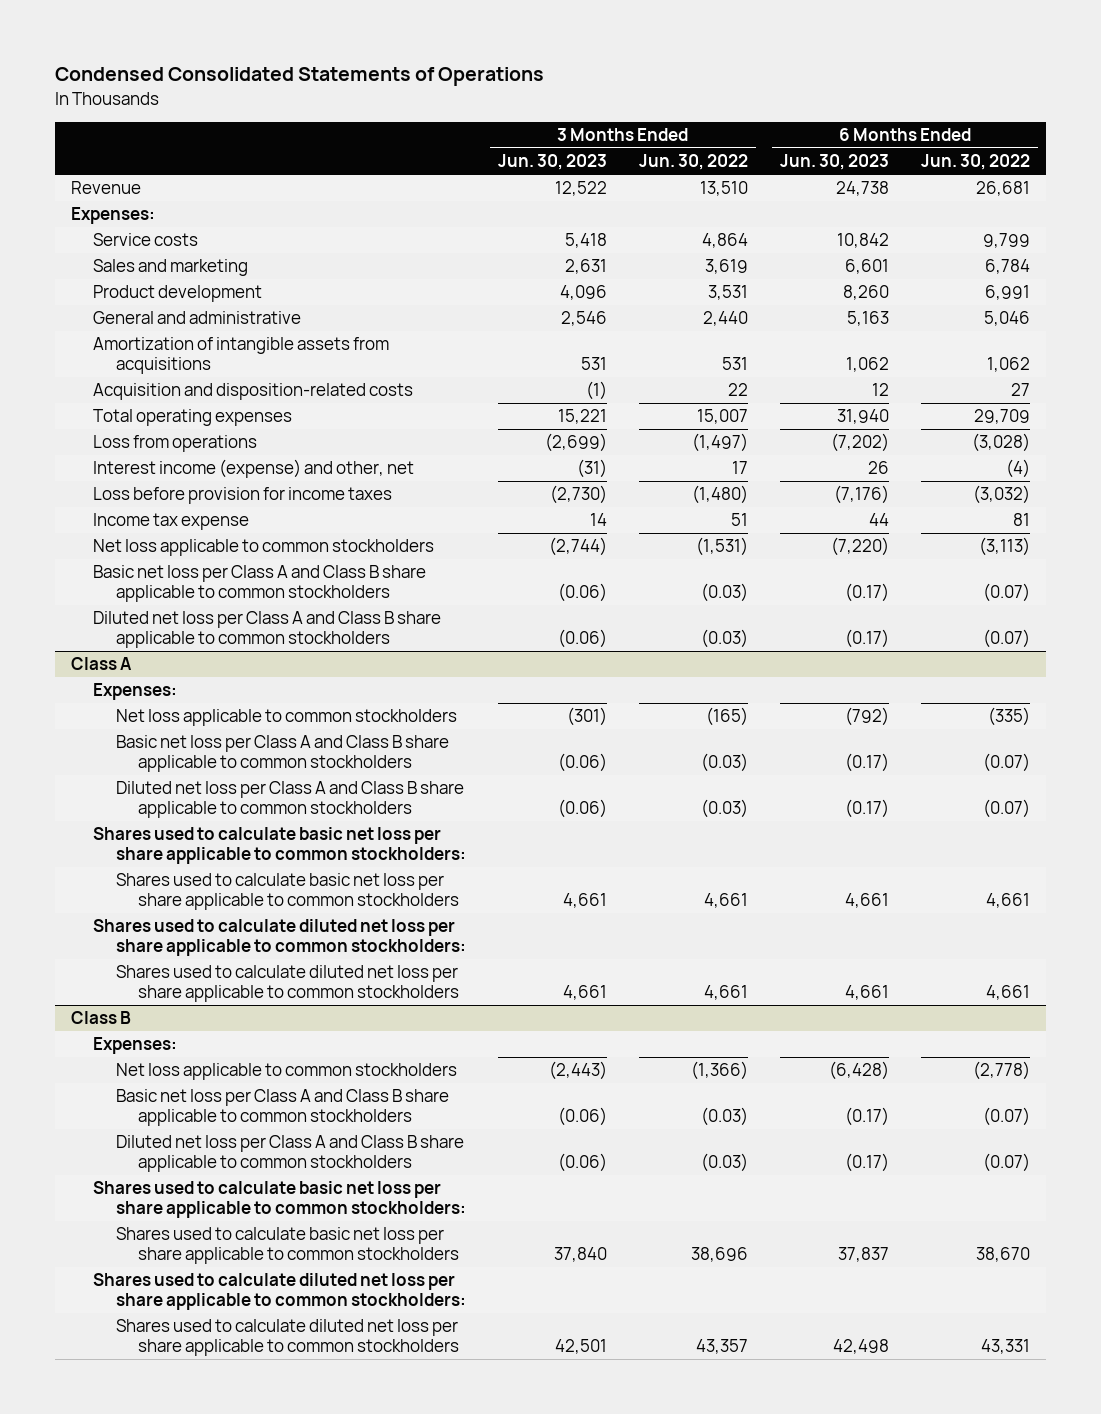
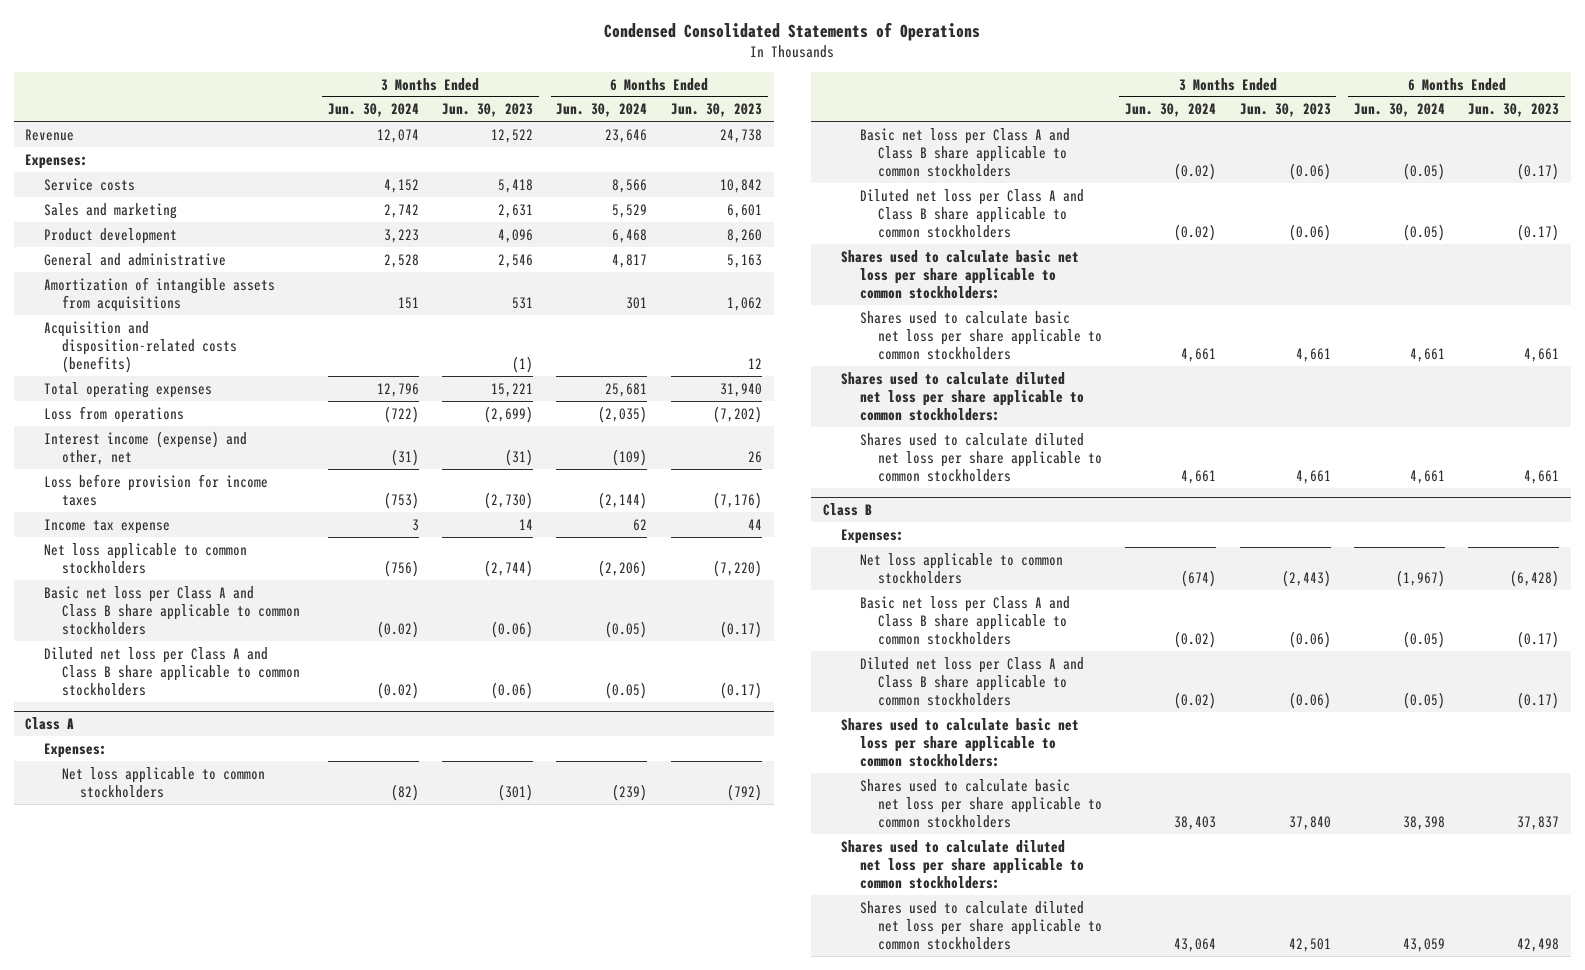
[638,154,748,171] Jun. 30, 2022 -> none
[920,154,1030,171] Jun. 30, 2022 -> none
none -> [327,103,419,118] Jun. 30, 2024
none -> [556,103,648,118] Jun. 30, 2024
[93,383,414,401] Acquisition and disposition-related costs -> [43,320,238,374] Acquisition and disposition-related costs (benefits)

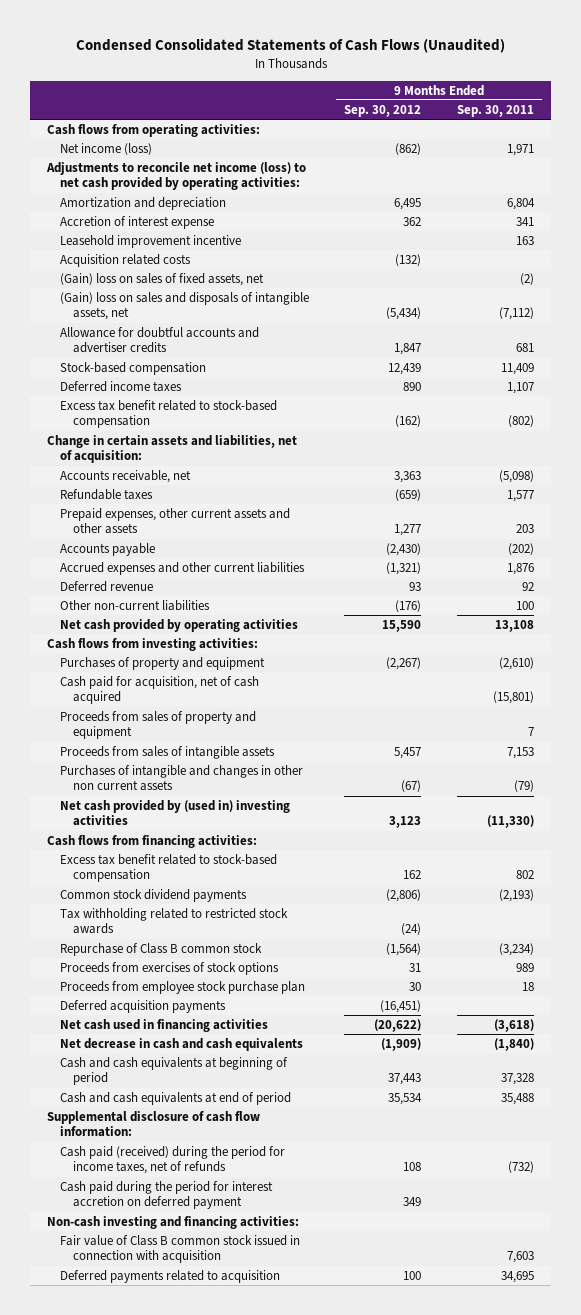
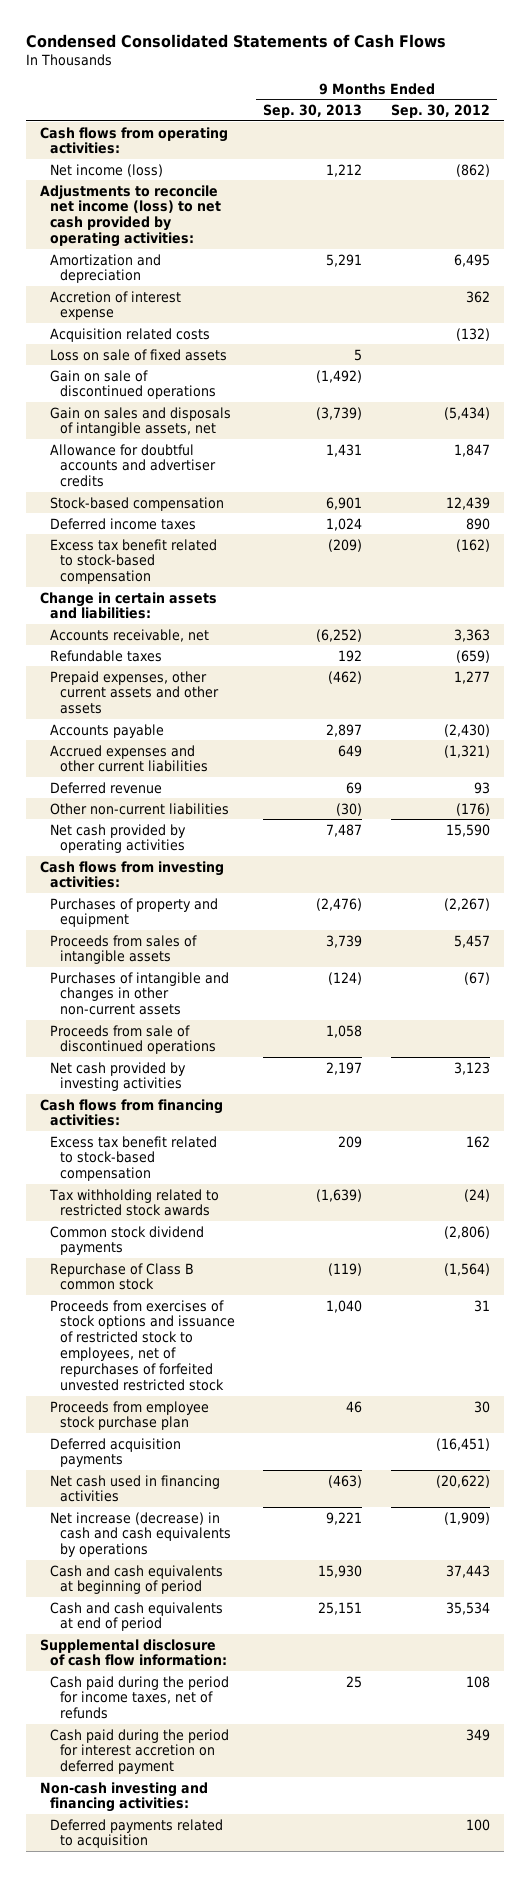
[75,38,505,54] Condensed Consolidated Statements of Cash Flows (Unaudited) -> [25,33,446,48] Condensed Consolidated Statements of Cash Flows
[456,104,534,117] Sep. 30, 2011 -> none
none -> [263,104,363,119] Sep. 30, 2013
[60,234,242,248] Leasehold improvement incentive -> none
[60,272,265,286] (Gain) loss on sales of fixed assets, net -> [49,348,227,361] Loss on sale of fixed assets
none -> [49,369,216,400] Gain on sale of discontinued operations
[60,291,310,321] (Gain) loss on sales and disposals of intangible assets, net -> [49,406,231,437] Gain on sales and disposals of intangible assets, net
[47,434,298,464] Change in certain assets and liabilities, net of acquisition: -> [39,591,217,620] Change in certain assets and liabilities:
[60,675,260,705] Cash paid for acquisition, net of cash acquired -> none
[60,710,257,740] Proceeds from sales of property and equipment -> none
[60,764,304,792] Purchases of intangible and changes in other non current assets -> [49,971,229,1016] Purchases of intangible and changes in other non-current assets
none -> [49,1024,216,1055] Proceeds from sale of discontinued operations
[60,799,291,827] Net cash provided by (used in) investing activities -> [49,1061,186,1092] Net cash provided by investing activities
[60,888,248,902] Common stock dividend payments -> [49,1225,204,1256] Common stock dividend payments
[60,961,280,975] Proceeds from exercises of stock options -> none
none -> [49,1299,235,1392] Proceeds from exercises of stock options and issuance of restricted stock to employees, net of repurchases of forfeited unvested restricted stock
[60,1037,304,1051] Net decrease in cash and cash equivalents -> [49,1511,231,1558] Net increase (decrease) in cash and cash equivalents by operations
[60,1145,286,1175] Cash paid (received) during the period for income taxes, net of refunds -> [49,1675,229,1720] Cash paid during the period for income taxes, net of refunds
[60,1234,301,1264] Fair value of Class B common stock issued in connection with acquisition -> none

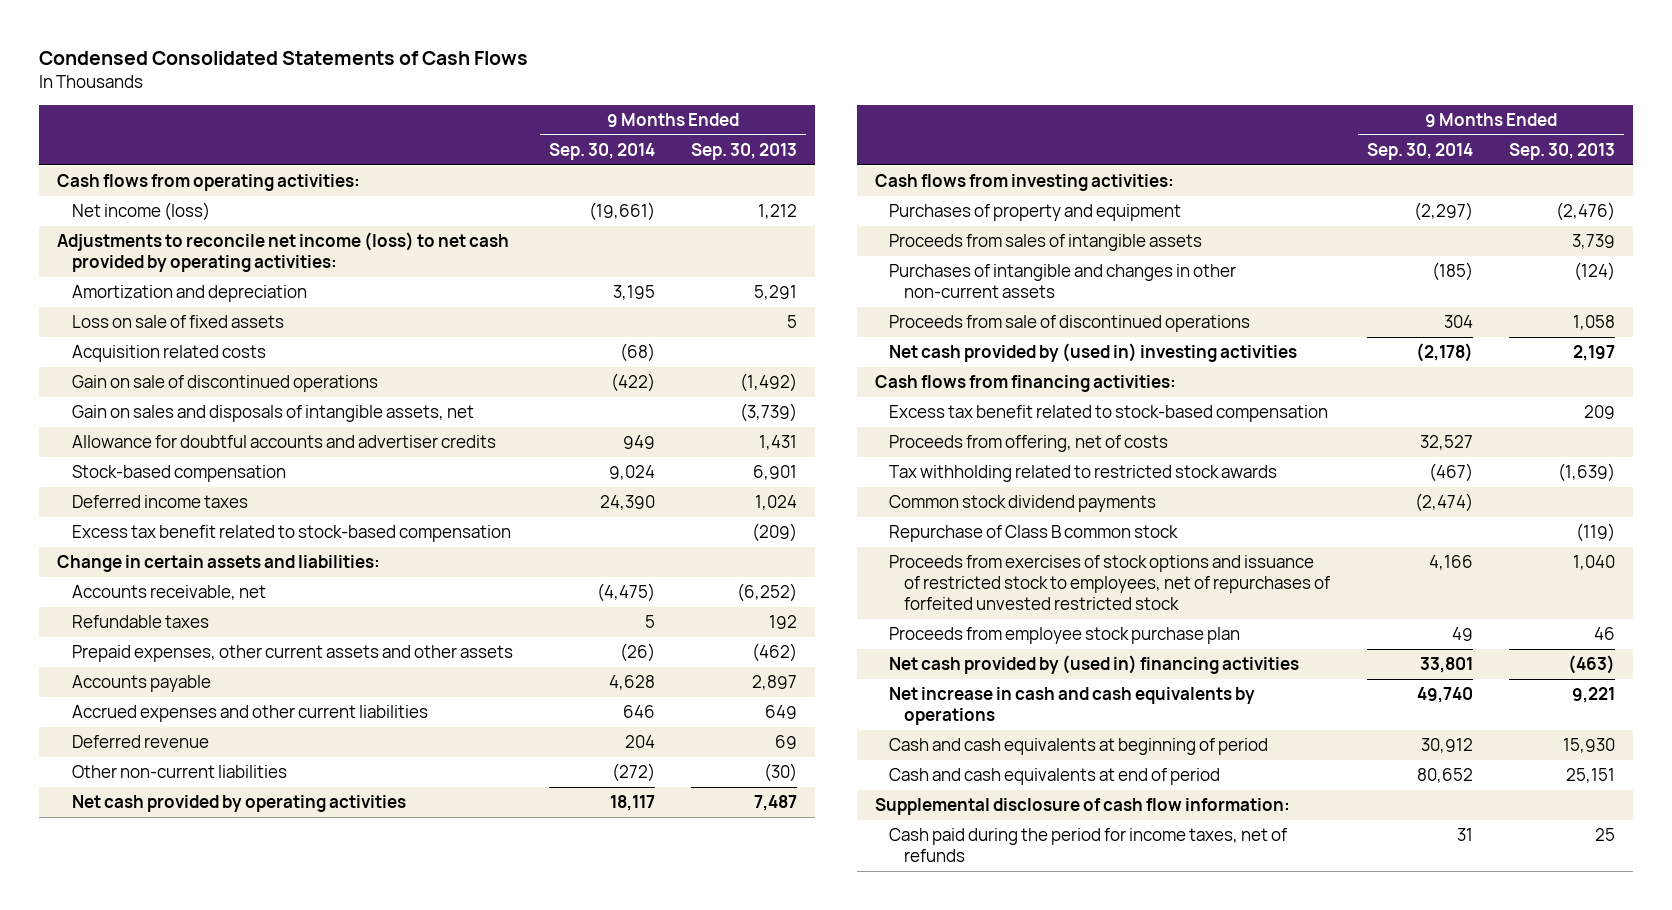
[390,104,490,119] Sep. 30, 2012 -> none
none -> [548,142,655,160] Sep. 30, 2014
[49,290,181,321] Accretion of interest expense -> none
[49,327,210,342] Acquisition related costs -> [71,345,266,363] Acquisition related costs
[49,1061,186,1092] Net cash provided by investing activities -> [889,343,1298,363] Net cash provided by (used in) investing activities
none -> [889,435,1169,453] Proceeds from offering, net of costs
[49,1437,181,1468] Deferred acquisition payments -> none
[49,1474,220,1503] Net cash used in financing activities -> [889,655,1300,675] Net cash provided by (used in) financing activities
[49,1511,231,1558] Net increase (decrease) in cash and cash equivalents by operations -> [889,687,1256,725] Net increase in cash and cash equivalents by operations
[49,1728,229,1775] Cash paid during the period for interest accretion on deferred payment -> none
[39,1781,208,1813] Non-cash investing and financing activities: -> none
[49,1818,223,1849] Deferred payments related to acquisition -> none

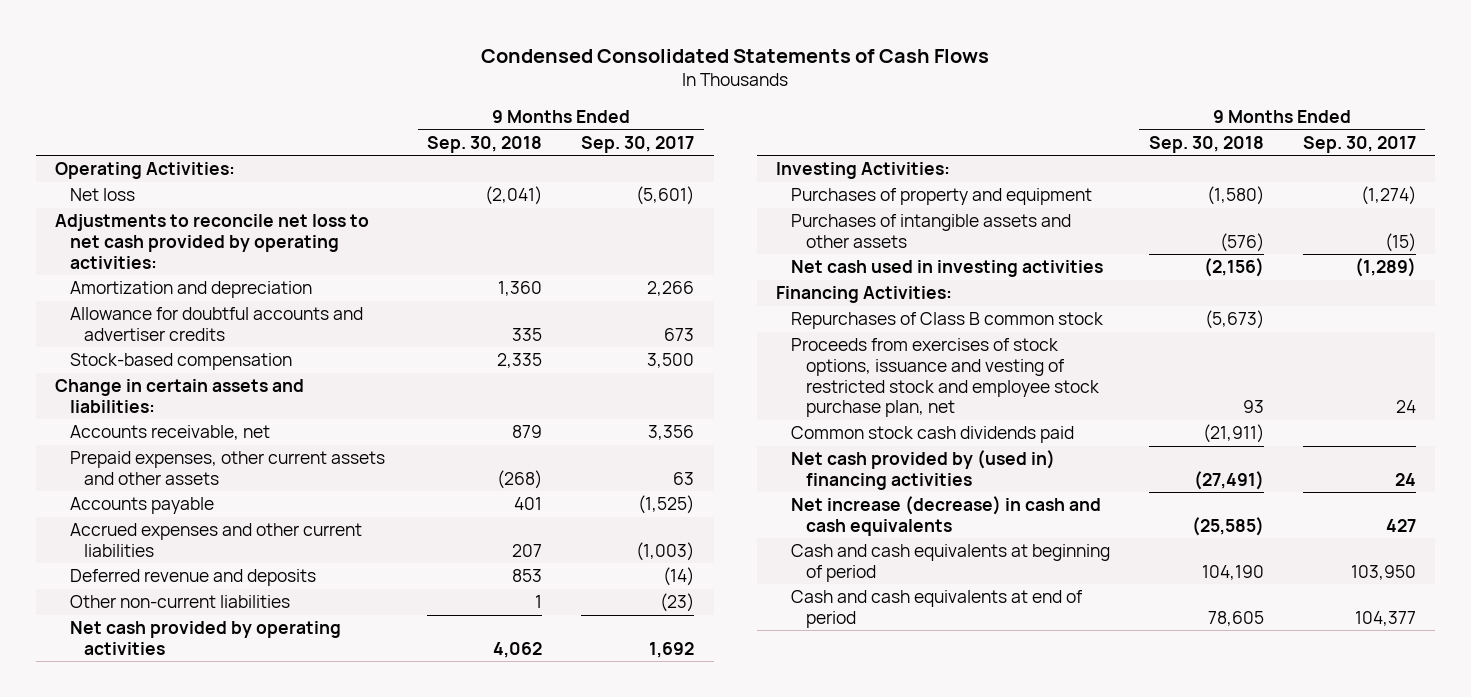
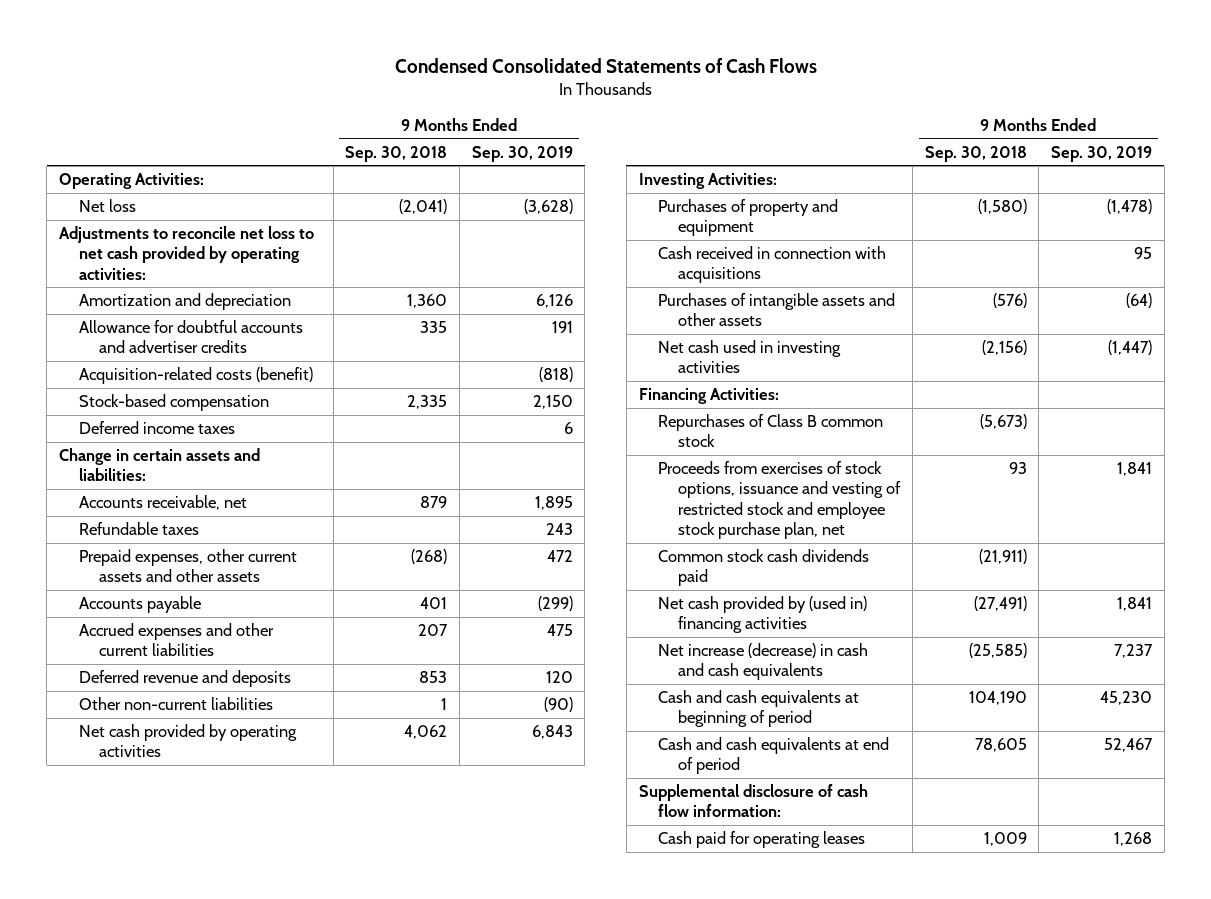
[581,135,695,153] Sep. 30, 2017 -> none
none -> [471,145,573,162] Sep. 30, 2019
none -> [79,367,314,385] Acquisition-related costs (benefit)
none -> [79,421,236,435] Deferred income taxes
none -> [79,522,200,536] Refundable taxes
none -> [658,246,887,284] Cash received in connection with acquisitions
none -> [638,784,868,818] Supplemental disclosure of cash flow information:
none -> [658,831,866,849] Cash paid for operating leases

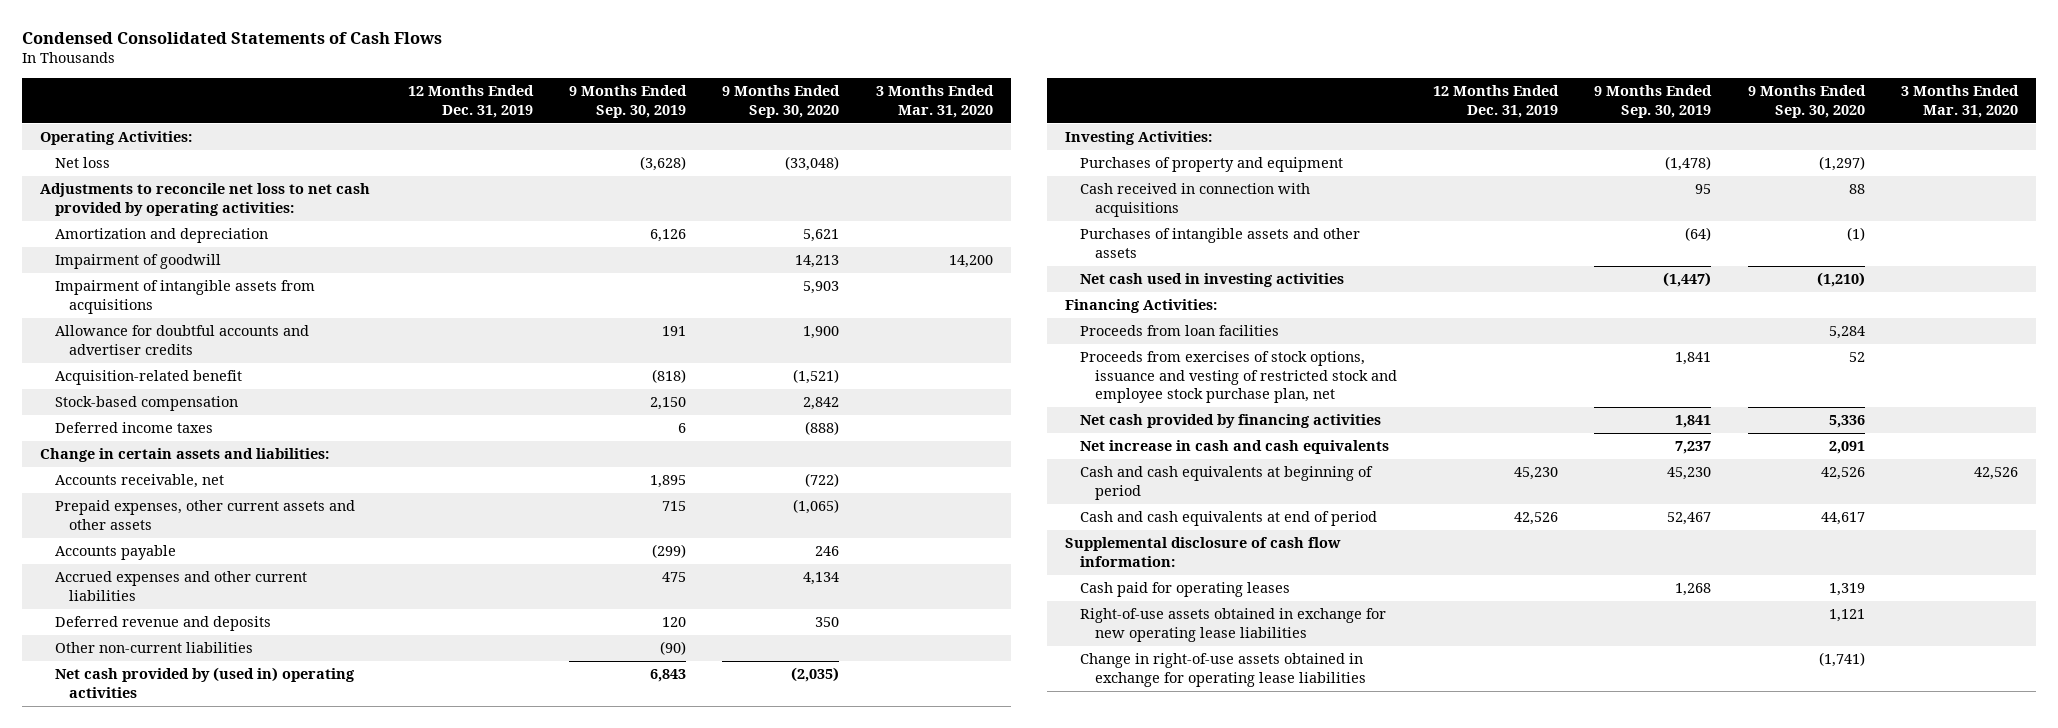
[345,145,448,162] Sep. 30, 2018 -> none
none -> [407,85,534,118] 12 Months Ended Dec. 31, 2019
none -> [722,85,841,118] 9 Months Ended Sep. 30, 2020
none -> [875,85,994,118] 3 Months Ended Mar. 31, 2020
none -> [54,254,221,270] Impairment of goodwill
none -> [54,280,315,314] Impairment of intangible assets from acquisitions
[79,367,314,385] Acquisition-related costs (benefit) -> [54,370,242,386] Acquisition-related benefit
[79,522,200,536] Refundable taxes -> none
[546,550,573,563] 472 -> [662,501,687,512] 715
[79,724,298,758] Net cash provided by operating activities -> [54,667,355,698] Net cash provided by (used in) operating activities
[658,414,884,448] Repurchases of Class B common stock -> none
none -> [1079,325,1279,337] Proceeds from loan facilities
[658,549,870,587] Common stock cash dividends paid -> none
[658,596,868,634] Net cash provided by (used in) financing activities -> [1079,414,1381,429] Net cash provided by financing activities
[658,643,869,681] Net increase (decrease) in cash and cash equivalents -> [1079,440,1389,455] Net increase in cash and cash equivalents
none -> [1079,608,1386,642] Right-of-use assets obtained in exchange for new operating lease liabilities
none -> [1079,653,1366,687] Change in right-of-use assets obtained in exchange for operating lease liabilities

